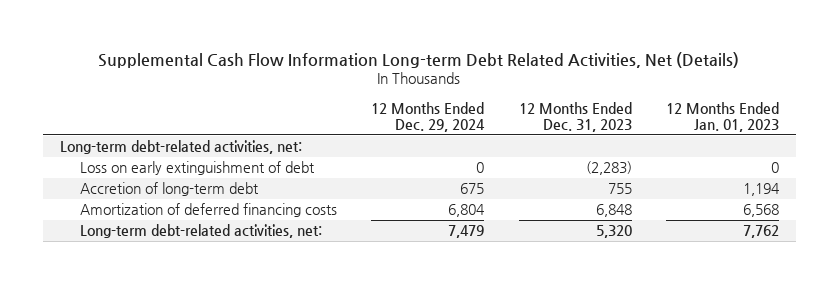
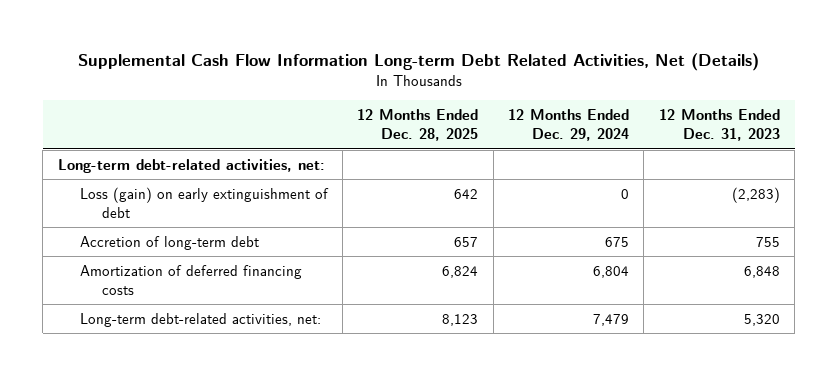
[665,101,779,133] 12 Months Ended Jan. 01, 2023 -> none
none -> [357,109,479,142] 12 Months Ended Dec. 28, 2025
[80,161,316,176] Loss on early extinguishment of debt -> [79,186,329,218] Loss (gain) on early extinguishment of debt

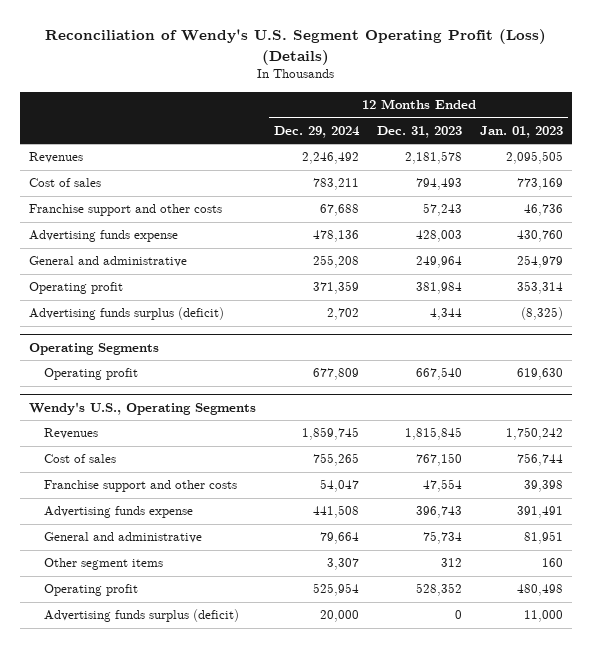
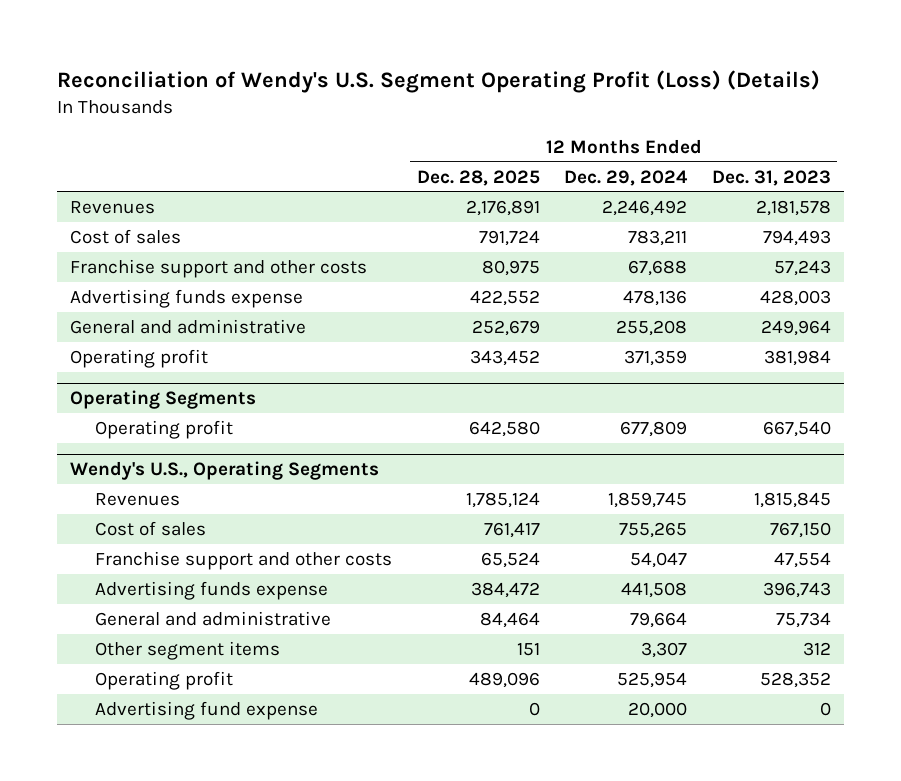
[480,125,564,138] Jan. 01, 2023 -> none
none -> [416,169,540,186] Dec. 28, 2025
[28,307,224,321] Advertising funds surplus (deficit) -> none
[44,609,240,623] Advertising funds surplus (deficit) -> none
none -> [94,700,318,720] Advertising fund expense

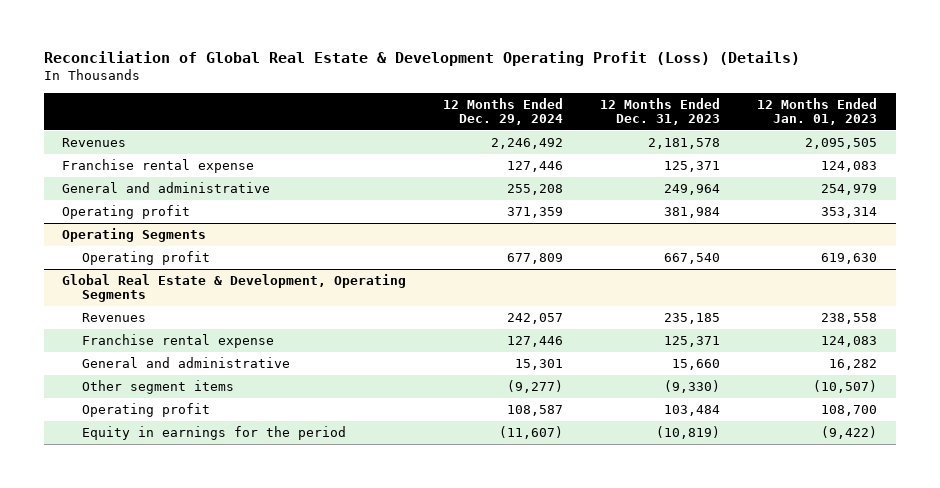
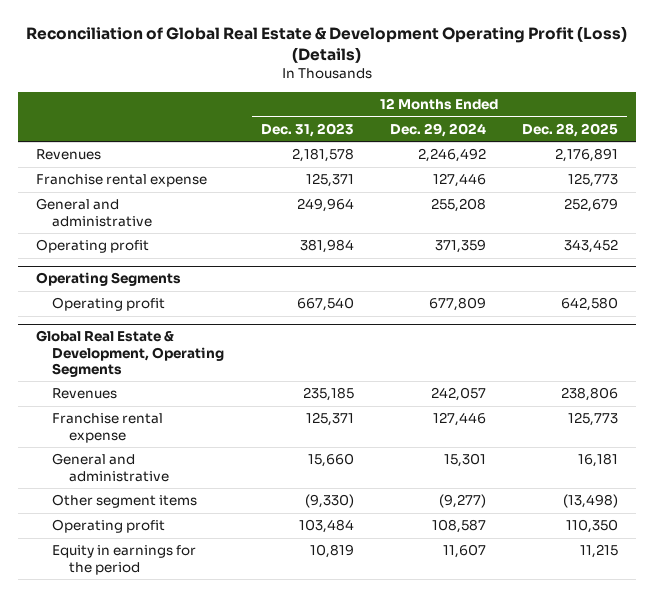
[757,97,878,126] 12 Months Ended Jan. 01, 2023 -> none
none -> [522,122,619,137] Dec. 28, 2025
[499,425,564,439] (11,607) -> [442,544,486,559] 11,607
[656,425,721,439] (10,819) -> [309,544,354,559] 10,819

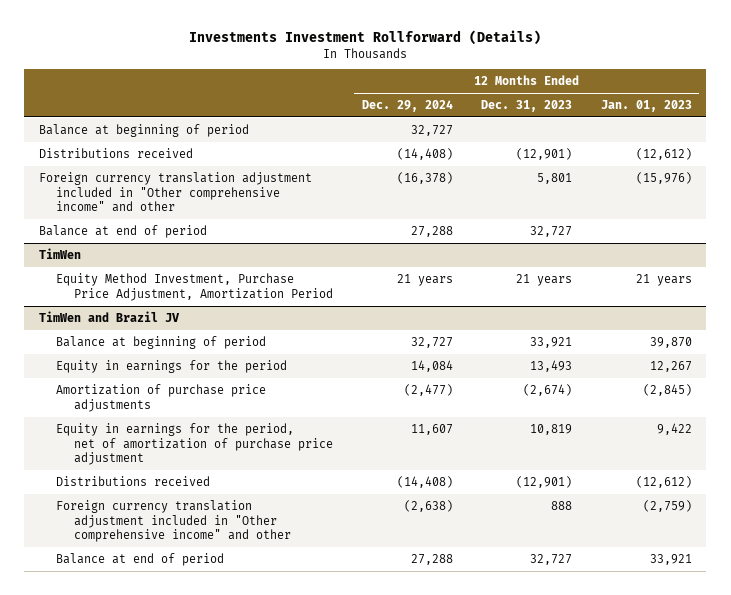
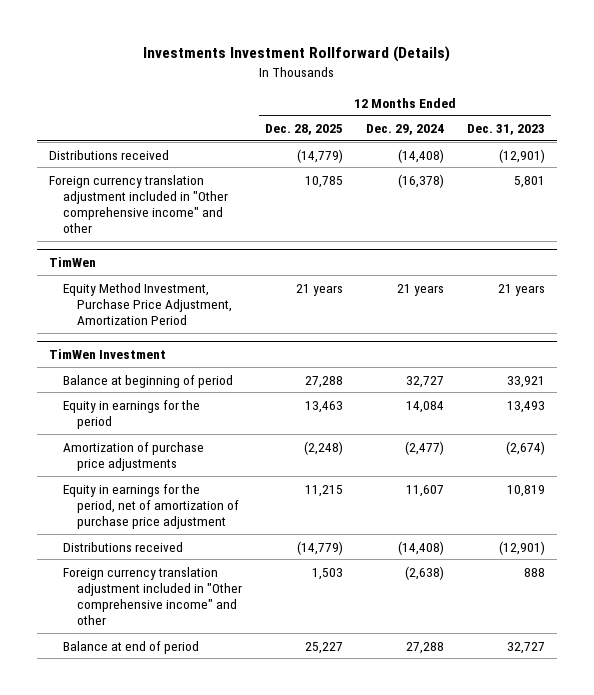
[600,100,692,113] Jan. 01, 2023 -> none
none -> [264,123,343,135] Dec. 28, 2025
[38,123,249,137] Balance at beginning of period -> none
[38,224,207,238] Balance at end of period -> none
[38,310,180,322] TimWen and Brazil JV -> none
none -> [48,348,166,359] TimWen Investment

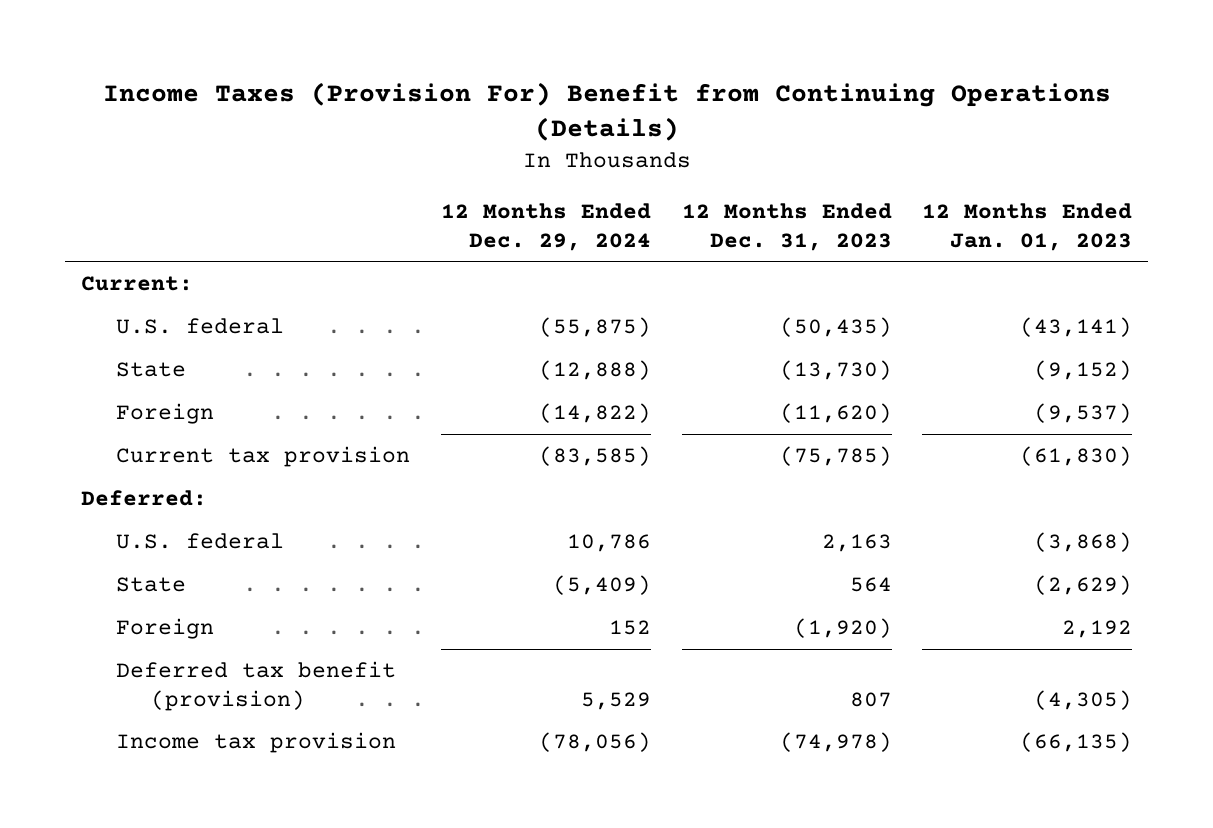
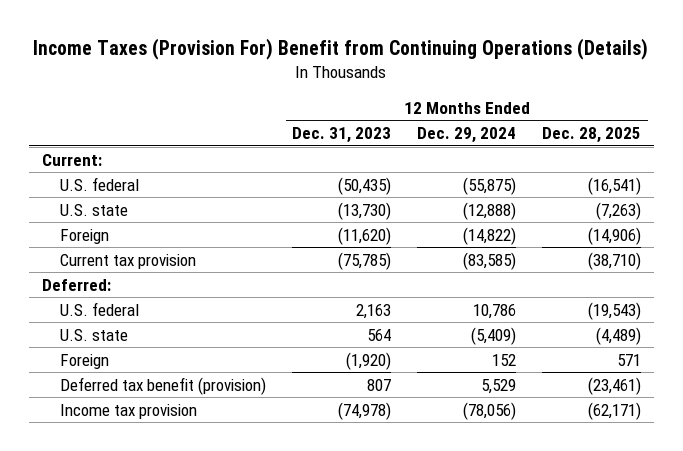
[922,202,1133,251] 12 Months Ended Jan. 01, 2023 -> none
none -> [542,127,642,144] Dec. 28, 2025
[116,361,187,377] State -> [60,203,129,216] U.S. state
[116,576,187,592] State -> [60,328,129,341] U.S. state

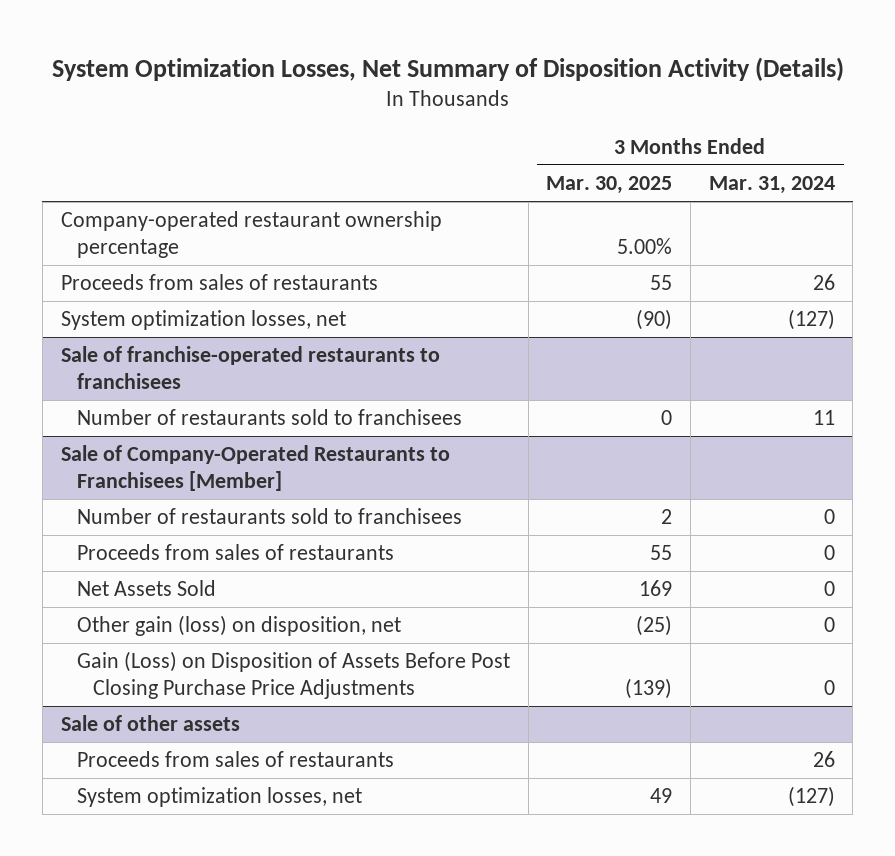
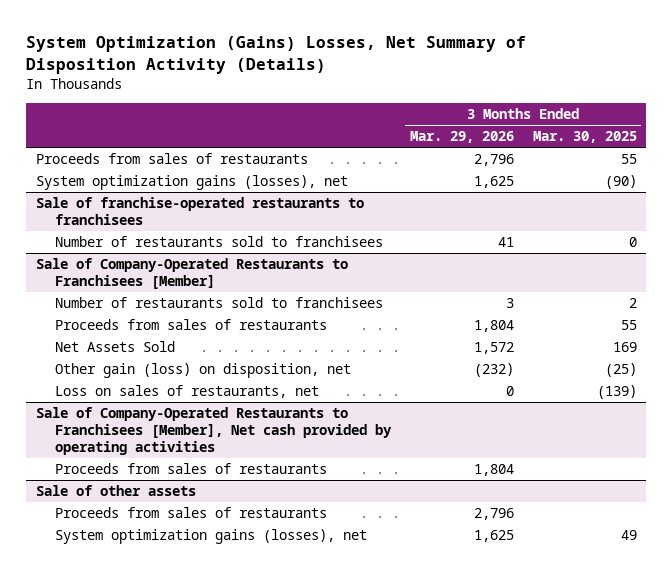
[51,56,844,81] System Optimization Losses, Net Summary of Disposition Activity (Details) -> [26,36,527,74] System Optimization (Gains) Losses, Net Summary of Disposition Activity (Details)
[708,176,835,195] Mar. 31, 2024 -> none
none -> [409,131,514,144] Mar. 29, 2026
[60,211,442,258] Company-operated restaurant ownership percentage -> none
[60,310,346,331] System optimization losses, net -> [35,175,348,191] System optimization gains (losses), net
[76,651,510,699] Gain (Loss) on Disposition of Assets Before Post Closing Purchase Price Adjustments -> [54,385,319,399] Loss on sales of restaurants, net
none -> [35,407,392,455] Sale of Company-Operated Restaurants to Franchisees [Member], Net cash provided by operating activities
none -> [54,463,327,475] Proceeds from sales of restaurants
[76,787,362,808] System optimization losses, net -> [54,529,367,545] System optimization gains (losses), net

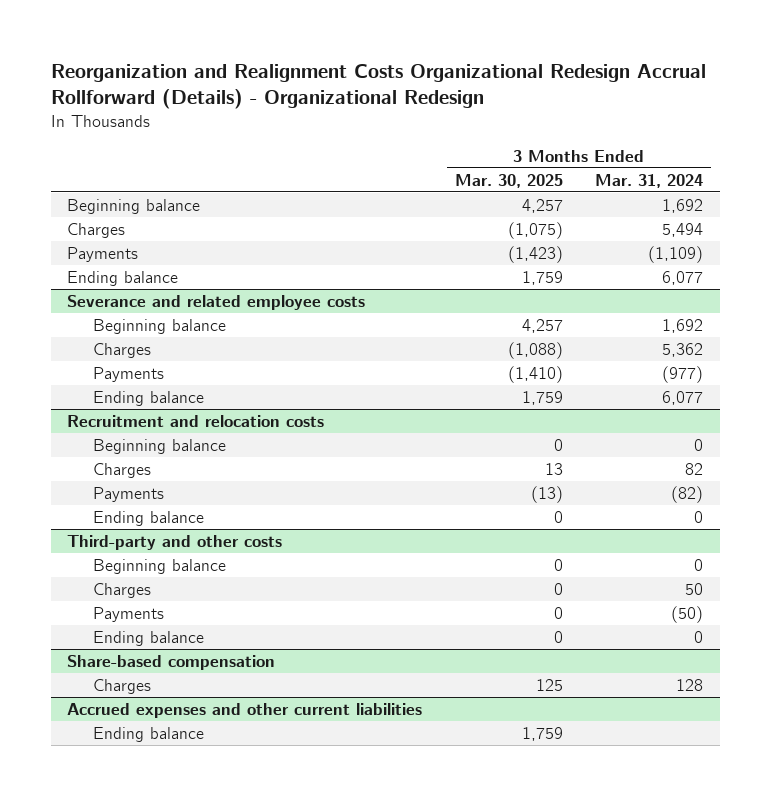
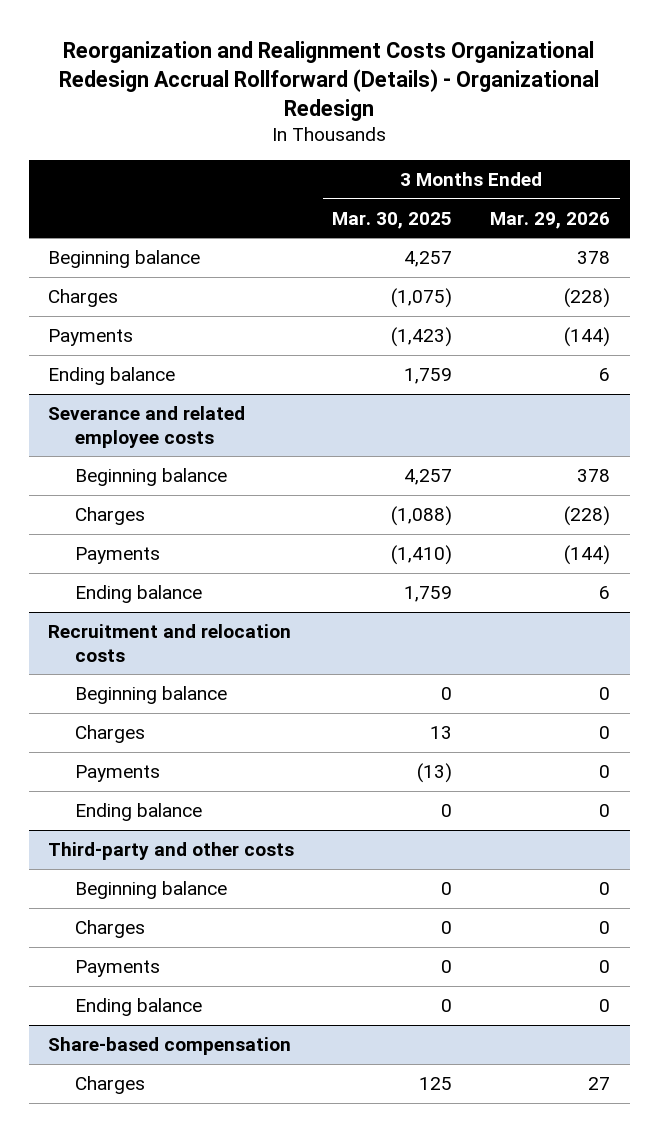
[595,173,704,188] Mar. 31, 2024 -> none
none -> [490,211,611,229] Mar. 29, 2026
[67,702,423,718] Accrued expenses and other current liabilities -> none
[92,726,204,742] Ending balance -> none

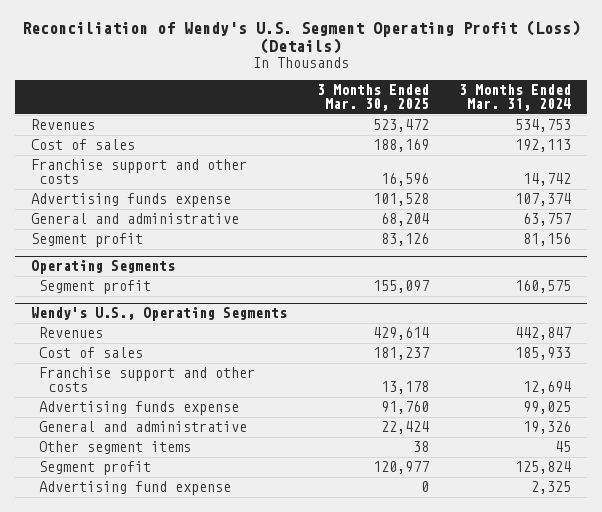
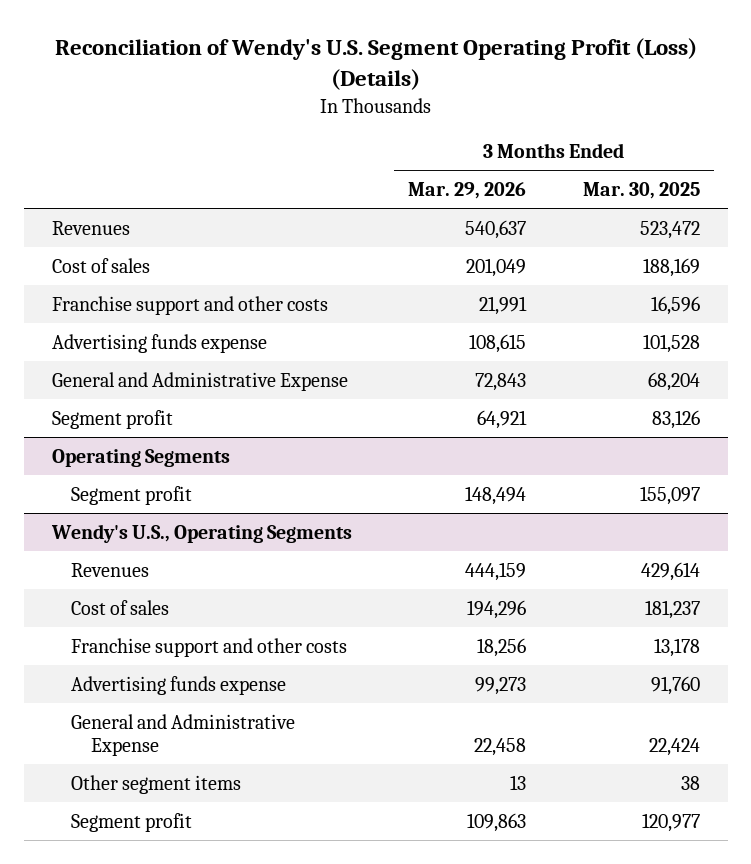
[459,84,572,112] 3 Months Ended Mar. 31, 2024 -> none
none -> [408,181,527,199] Mar. 29, 2026
[30,213,239,225] General and administrative -> [51,371,348,391] General and Administrative Expense
[39,421,248,433] General and administrative -> [71,713,296,756] General and Administrative Expense
[39,481,232,496] Advertising fund expense -> none

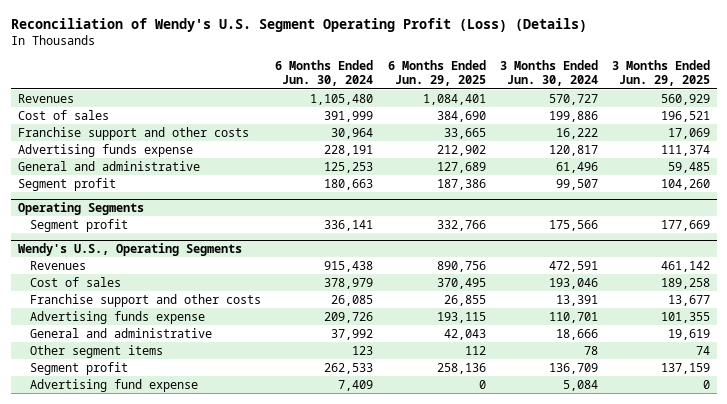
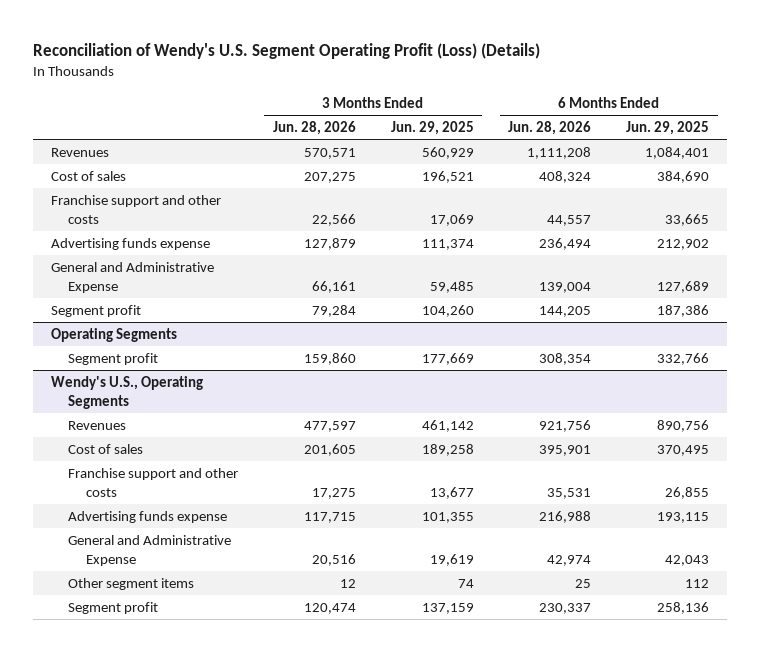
[275,60,374,87] 6 Months Ended Jun. 30, 2024 -> none
[499,60,598,87] 3 Months Ended Jun. 30, 2024 -> none
none -> [272,121,356,136] Jun. 28, 2026
none -> [508,121,592,136] Jun. 28, 2026
[17,160,200,171] General and administrative -> [50,261,214,293] General and Administrative Expense
[30,327,213,338] General and administrative -> [68,534,232,566] General and Administrative Expense
[30,378,199,392] Advertising fund expense -> none

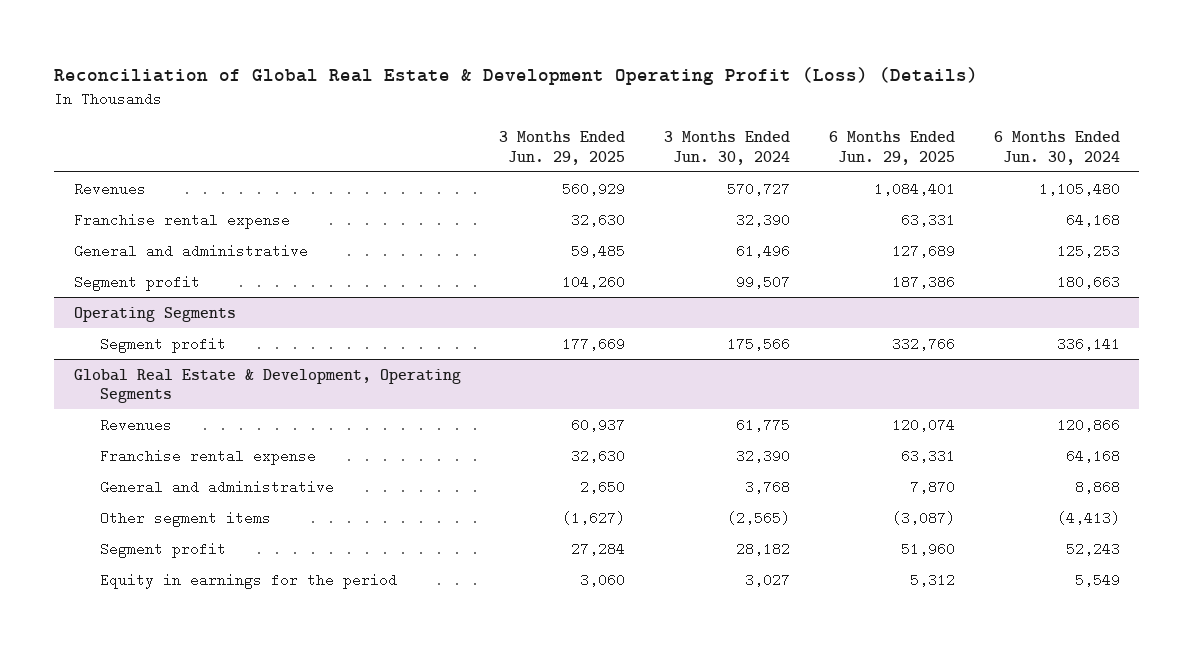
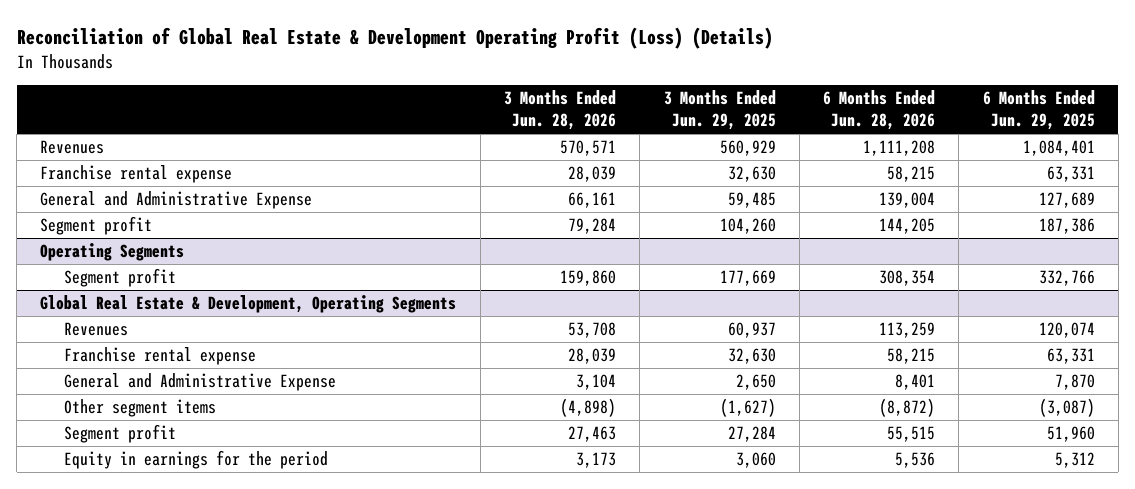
[664,131,791,165] 3 Months Ended Jun. 30, 2024 -> none
[993,131,1120,165] 6 Months Ended Jun. 30, 2024 -> none
none -> [503,90,616,131] 3 Months Ended Jun. 28, 2026
none -> [823,90,936,131] 6 Months Ended Jun. 28, 2026
[73,243,308,258] General and administrative -> [40,191,313,210] General and Administrative Expense
[99,479,334,494] General and administrative -> [64,373,337,392] General and Administrative Expense

